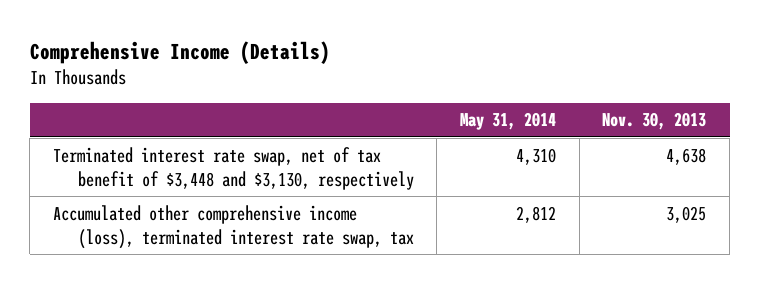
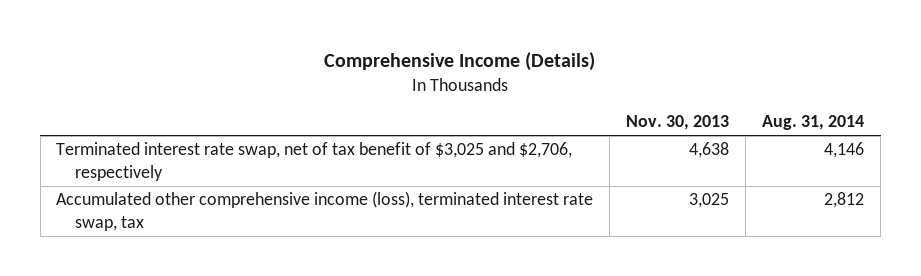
[460,112,557,131] May 31, 2014 -> none
none -> [762,115,865,131] Aug. 31, 2014
[52,146,414,190] Terminated interest rate swap, net of tax benefit of $3,448 and $3,130, respectively -> [56,142,573,181] Terminated interest rate swap, net of tax benefit of $3,025 and $2,706, respectively

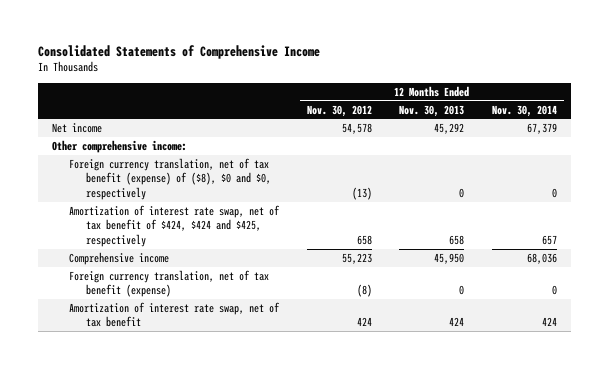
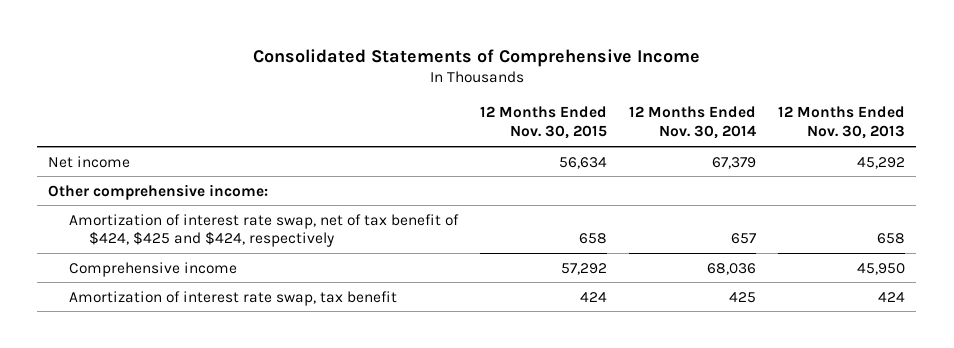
[306,104,372,117] Nov. 30, 2012 -> none
none -> [479,106,607,140] 12 Months Ended Nov. 30, 2015
[68,157,271,201] Foreign currency translation, net of tax benefit (expense) of ($8), $0 and $0, respectively -> none
[68,204,280,248] Amortization of interest rate swap, net of tax benefit of $424, $424 and $425, respectively -> [68,213,459,248] Amortization of interest rate swap, net of tax benefit of $424, $425 and $424, respectively
[68,269,269,298] Foreign currency translation, net of tax benefit (expense) -> none
[68,301,280,328] Amortization of interest rate swap, net of tax benefit -> [68,290,397,306] Amortization of interest rate swap, tax benefit
[542,317,558,327] 424 -> [729,291,757,303] 425

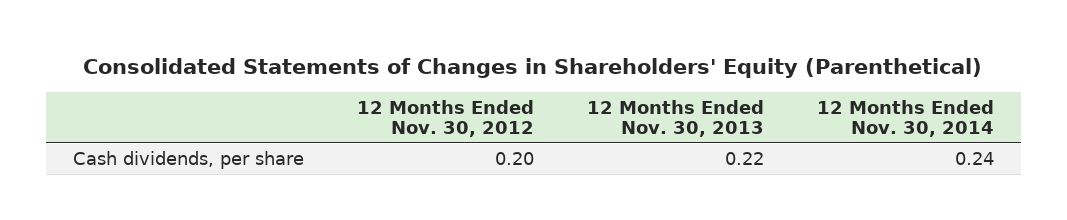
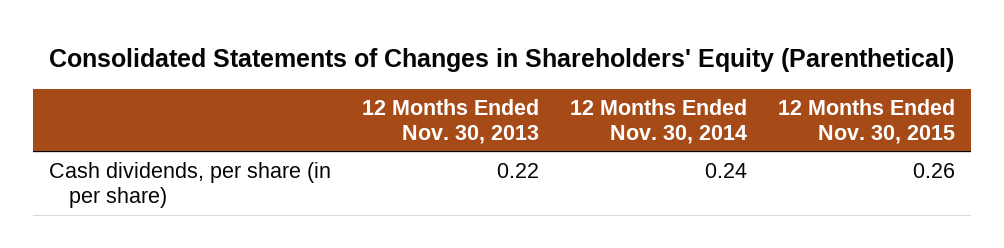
[356,99,534,138] 12 Months Ended Nov. 30, 2012 -> none
none -> [778,98,956,144] 12 Months Ended Nov. 30, 2015
[72,151,304,170] Cash dividends, per share -> [48,162,331,209] Cash dividends, per share (in per share)

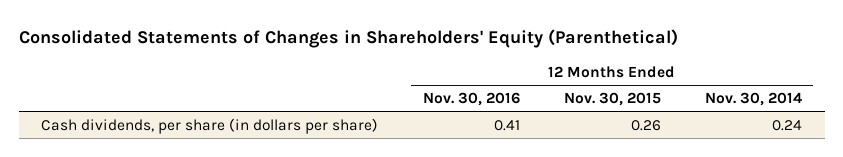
[361,98,539,144] 12 Months Ended Nov. 30, 2013 -> none
none -> [422,92,520,107] Nov. 30, 2016
[48,162,331,209] Cash dividends, per share (in per share) -> [41,118,379,135] Cash dividends, per share (in dollars per share)

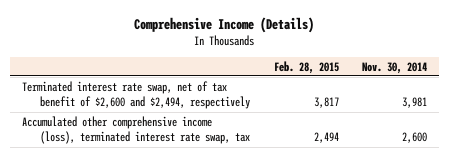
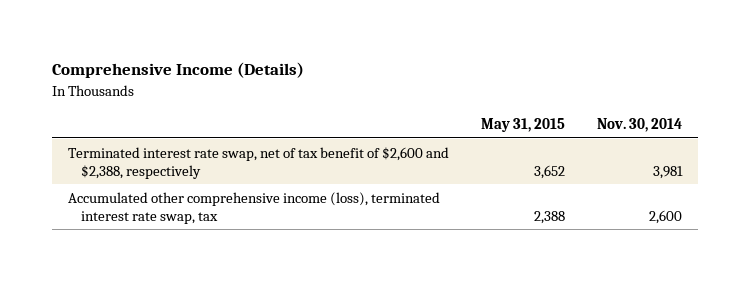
[273,60,339,74] Feb. 28, 2015 -> none
none -> [481,118,566,133] May 31, 2015
[21,80,251,110] Terminated interest rate swap, net of tax benefit of $2,600 and $2,494, respectively -> [68,146,450,179] Terminated interest rate swap, net of tax benefit of $2,600 and $2,388, respectively

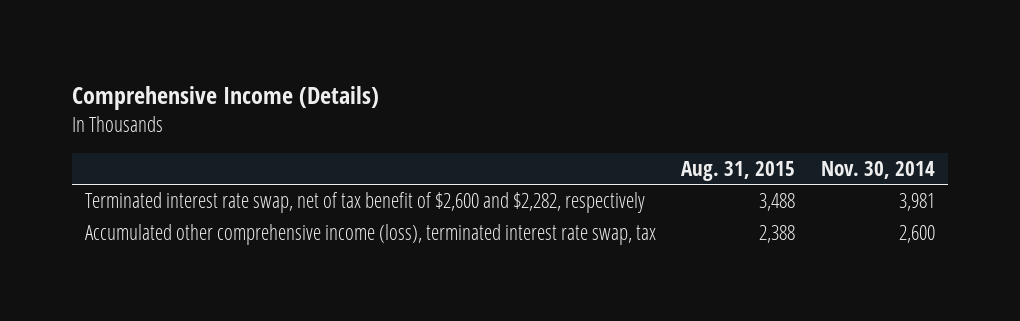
[481,118,566,133] May 31, 2015 -> none
none -> [681,160,796,181] Aug. 31, 2015
[68,146,450,179] Terminated interest rate swap, net of tax benefit of $2,600 and $2,388, respectively -> [84,192,645,214] Terminated interest rate swap, net of tax benefit of $2,600 and $2,282, respectively

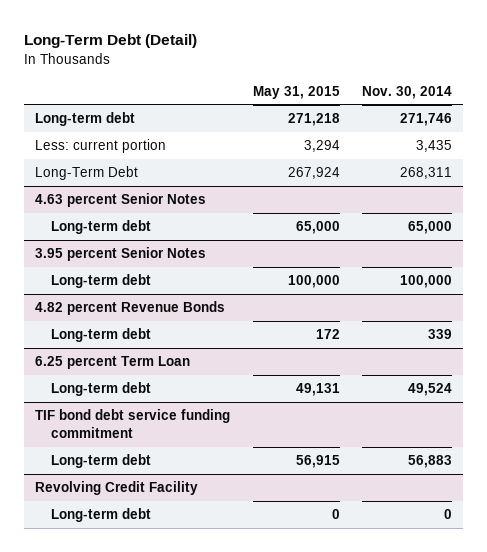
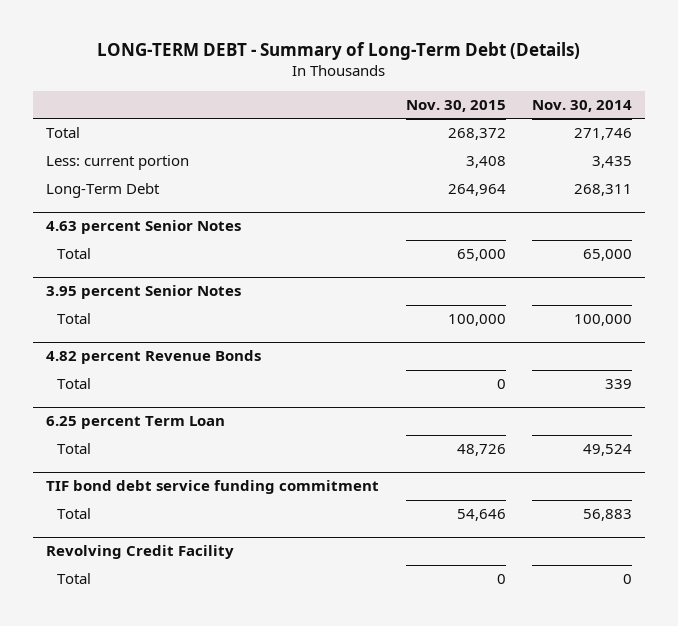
[24,34,198,49] Long-Term Debt (Detail) -> [97,41,581,60] LONG-TERM DEBT - Summary of Long-Term Debt (Details)
[252,85,340,99] May 31, 2015 -> none
none -> [405,99,506,112] Nov. 30, 2015
[35,112,136,127] Long-term debt -> [46,127,81,139] Total
[50,220,151,235] Long-term debt -> [56,248,91,260] Total
[50,274,151,289] Long-term debt -> [56,313,91,325] Total
[50,328,151,343] Long-term debt -> [56,378,91,390] Total
[50,382,151,397] Long-term debt -> [56,443,91,455] Total
[50,454,151,469] Long-term debt -> [56,508,91,520] Total
[50,508,151,523] Long-term debt -> [56,573,91,585] Total

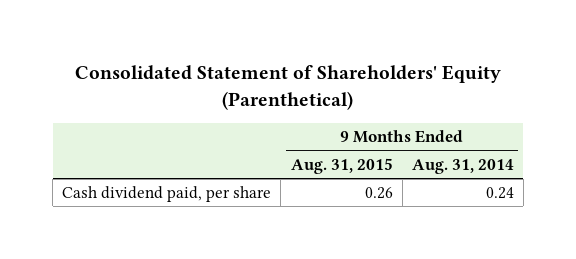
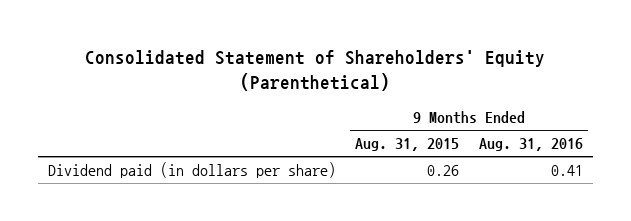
[411,158,514,174] Aug. 31, 2014 -> none
none -> [478,138,583,152] Aug. 31, 2016
[62,186,272,203] Cash dividend paid, per share -> [47,162,336,179] Dividend paid (in dollars per share)

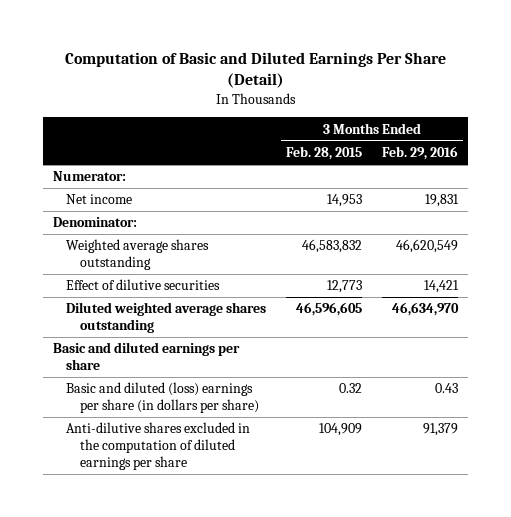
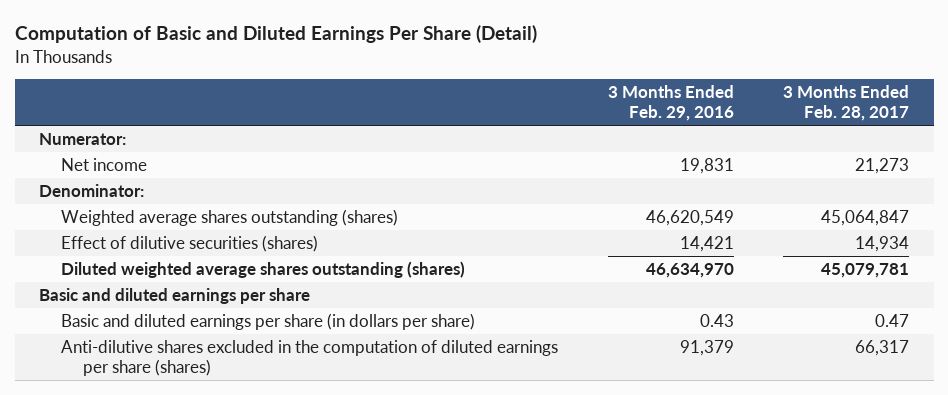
[286,146,363,161] Feb. 28, 2015 -> none
none -> [783,85,910,121] 3 Months Ended Feb. 28, 2017
[66,239,210,271] Weighted average shares outstanding -> [61,209,399,227] Weighted average shares outstanding (shares)
[66,279,221,291] Effect of dilutive securities -> [61,235,319,253] Effect of dilutive securities (shares)
[66,302,267,334] Diluted weighted average shares outstanding -> [61,261,466,279] Diluted weighted average shares outstanding (shares)
[66,382,259,414] Basic and diluted (loss) earnings per share (in dollars per share) -> [61,313,476,331] Basic and diluted earnings per share (in dollars per share)
[66,422,251,470] Anti-dilutive shares excluded in the computation of diluted earnings per share -> [61,340,559,376] Anti-dilutive shares excluded in the computation of diluted earnings per share (shares)

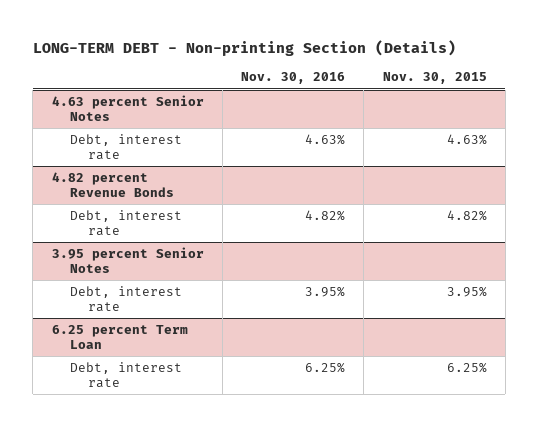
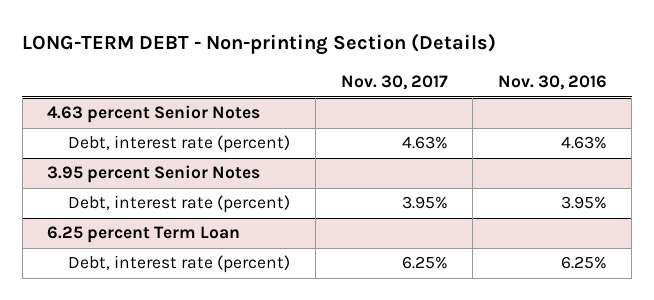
[382,72,487,85] Nov. 30, 2015 -> none
none -> [340,75,448,91] Nov. 30, 2017
[51,172,174,197] 4.82 percent Revenue Bonds -> none
[69,210,182,236] Debt, interest rate -> none
[69,134,182,160] Debt, interest rate -> [68,135,291,154] Debt, interest rate (percent)
[69,286,182,312] Debt, interest rate -> [68,195,291,214] Debt, interest rate (percent)
[69,362,182,388] Debt, interest rate -> [68,255,291,274] Debt, interest rate (percent)

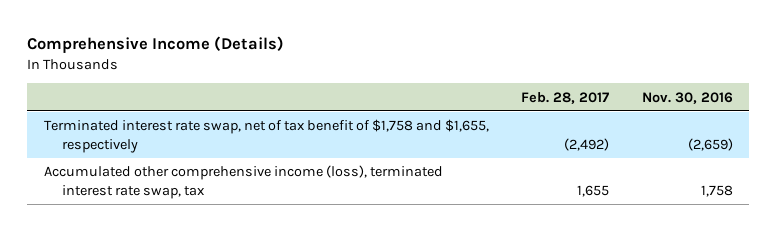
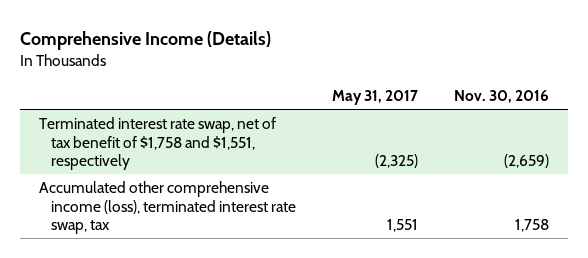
[521,91,610,104] Feb. 28, 2017 -> none
none -> [332,89,419,105] May 31, 2017
[43,119,489,153] Terminated interest rate swap, net of tax benefit of $1,758 and $1,655, respectively -> [38,117,276,170] Terminated interest rate swap, net of tax benefit of $1,758 and $1,551, respectively

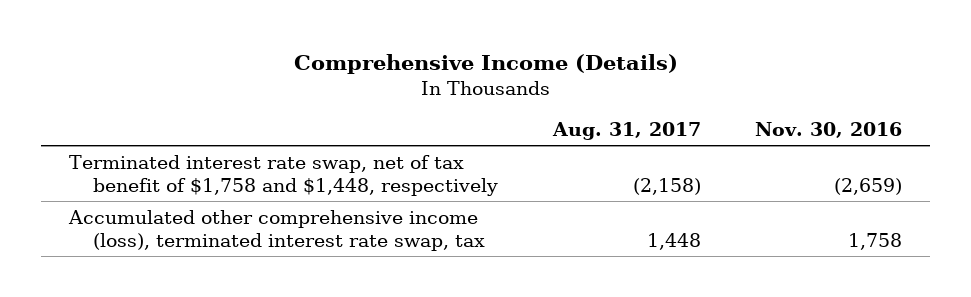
[332,89,419,105] May 31, 2017 -> none
none -> [551,121,701,140] Aug. 31, 2017
[38,117,276,170] Terminated interest rate swap, net of tax benefit of $1,758 and $1,551, respectively -> [68,154,499,197] Terminated interest rate swap, net of tax benefit of $1,758 and $1,448, respectively

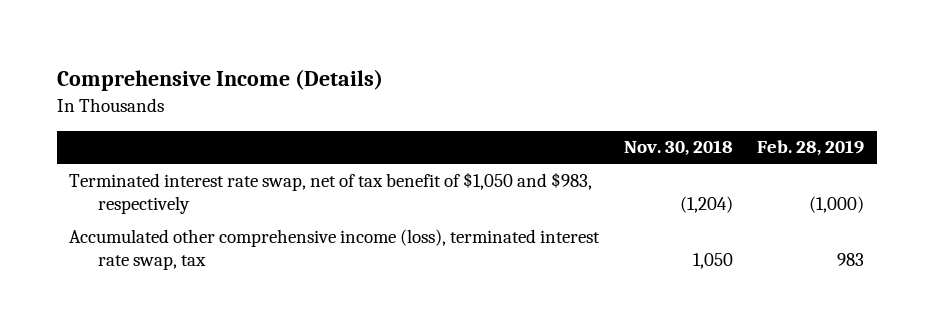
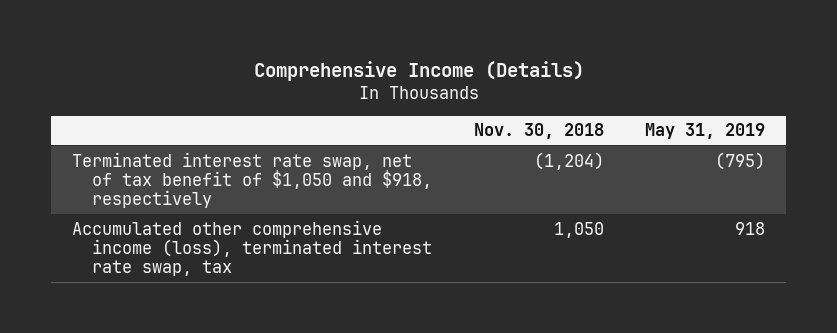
[757,140,865,157] Feb. 28, 2019 -> none
none -> [645,123,766,140] May 31, 2019
[68,171,592,214] Terminated interest rate swap, net of tax benefit of $1,050 and $983, respectively -> [72,151,433,209] Terminated interest rate swap, net of tax benefit of $1,050 and $918, respectively

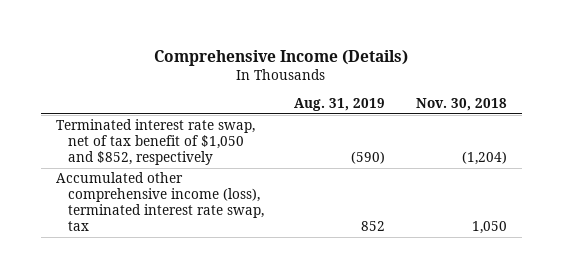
[645,123,766,140] May 31, 2019 -> none
none -> [294,98,386,112] Aug. 31, 2019
[72,151,433,209] Terminated interest rate swap, net of tax benefit of $1,050 and $918, respectively -> [56,119,256,166] Terminated interest rate swap, net of tax benefit of $1,050 and $852, respectively

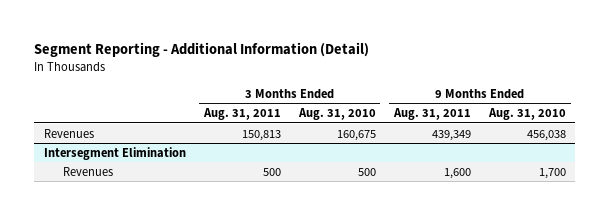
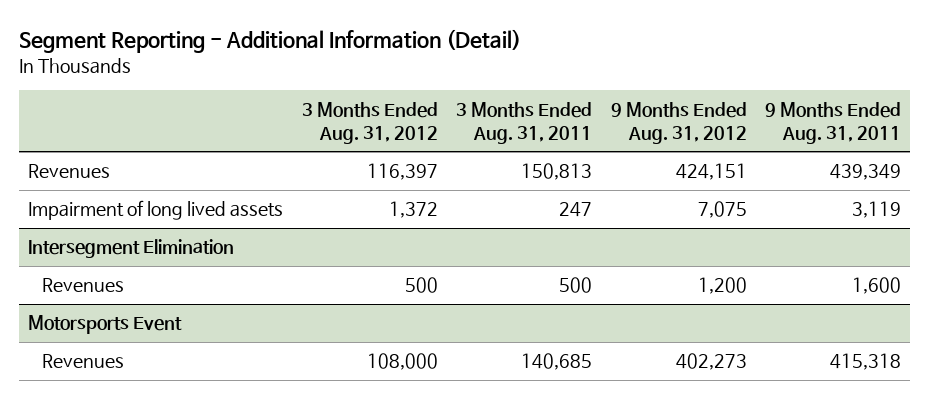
[297,108,376,121] Aug. 31, 2010 -> none
[488,108,567,121] Aug. 31, 2010 -> none
none -> [301,101,438,145] 3 Months Ended Aug. 31, 2012
none -> [610,101,747,145] 9 Months Ended Aug. 31, 2012
none -> [28,200,284,221] Impairment of long lived assets
none -> [28,315,183,335] Motorsports Event
none -> [42,354,125,369] Revenues

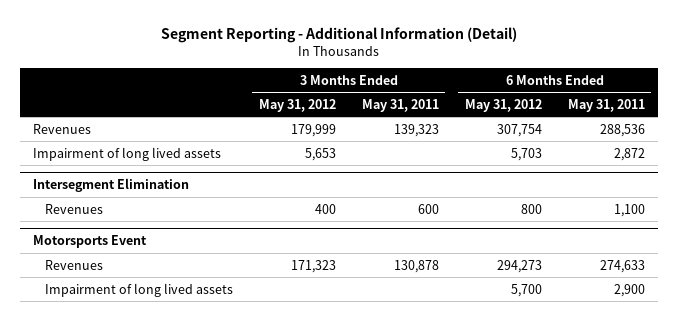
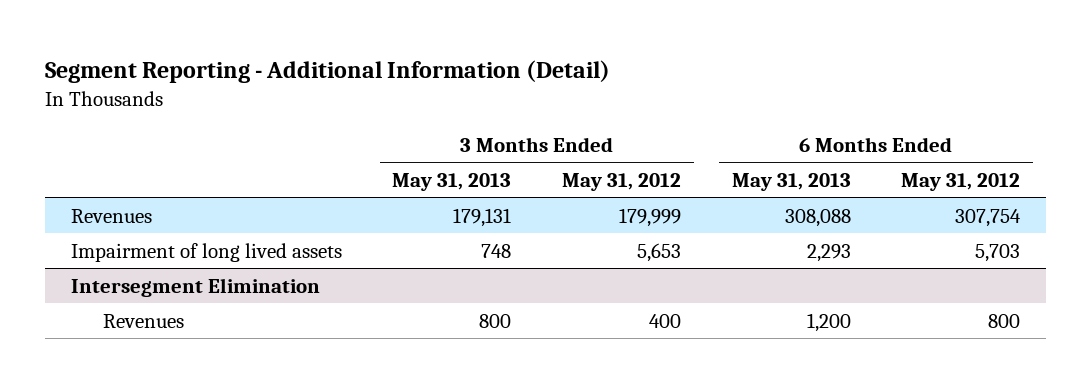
[361,98,439,112] May 31, 2011 -> none
[567,98,645,112] May 31, 2011 -> none
none -> [392,172,512,191] May 31, 2013
none -> [731,172,851,191] May 31, 2013
[32,235,147,249] Motorsports Event -> none
[44,259,103,270] Revenues -> none
[44,282,233,297] Impairment of long lived assets -> none

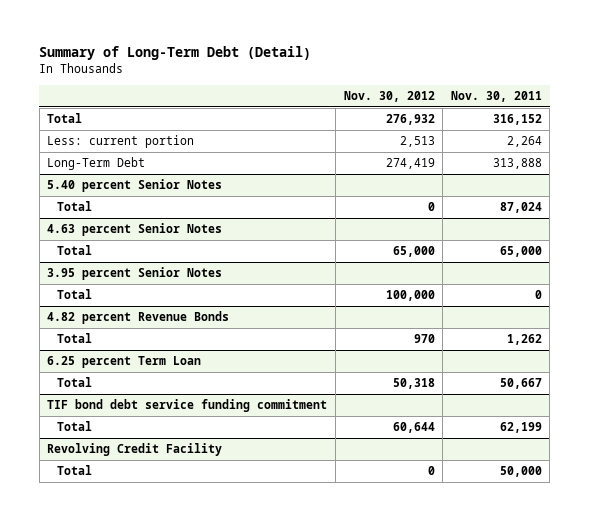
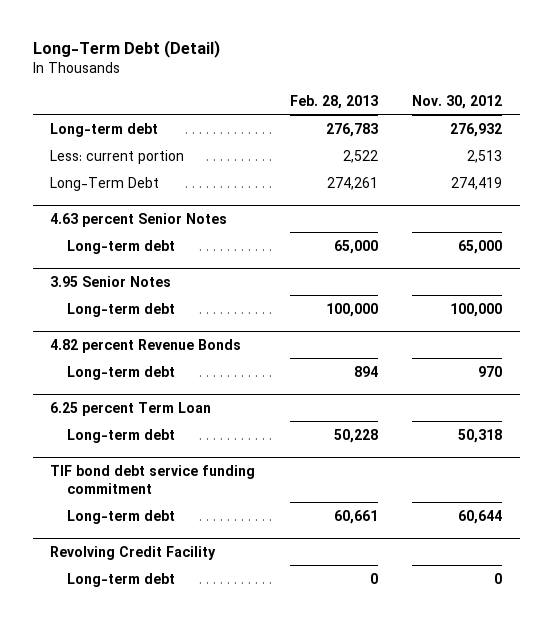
[39,46,312,61] Summary of Long-Term Debt (Detail) -> [32,40,220,59] Long-Term Debt (Detail)
[450,90,542,102] Nov. 30, 2011 -> none
none -> [289,94,378,109] Feb. 28, 2013
[47,113,83,124] Total -> [49,122,158,137] Long-term debt
[47,179,223,193] 5.40 percent Senior Notes -> none
[57,201,93,212] Total -> none
[57,245,93,256] Total -> [67,239,176,254] Long-term debt
[47,267,223,281] 3.95 percent Senior Notes -> [49,275,171,287] 3.95 Senior Notes
[57,289,93,300] Total -> [67,302,176,317] Long-term debt
[57,333,93,344] Total -> [67,365,176,380] Long-term debt
[57,377,93,388] Total -> [67,428,176,443] Long-term debt
[57,421,93,432] Total -> [67,509,176,524] Long-term debt
[57,465,93,476] Total -> [67,572,176,587] Long-term debt

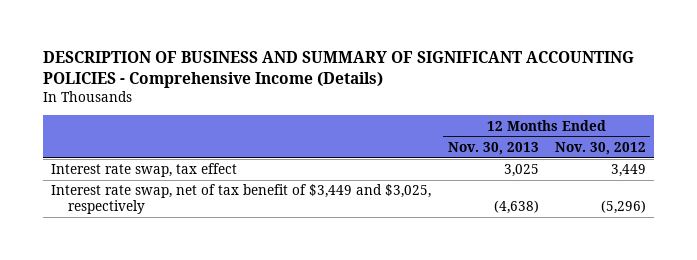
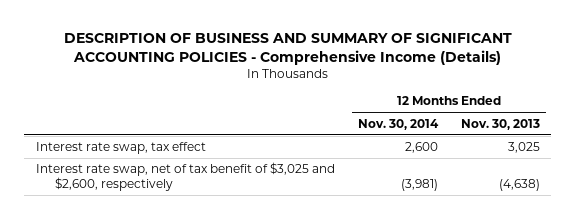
[555,141,647,155] Nov. 30, 2012 -> none
none -> [357,118,439,130] Nov. 30, 2014
[50,184,431,215] Interest rate swap, net of tax benefit of $3,449 and $3,025, respectively -> [35,162,335,192] Interest rate swap, net of tax benefit of $3,025 and $2,600, respectively

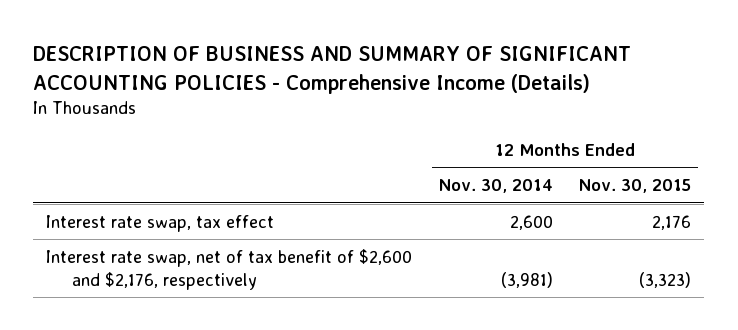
[460,118,540,130] Nov. 30, 2013 -> none
none -> [579,179,692,194] Nov. 30, 2015
[35,162,335,192] Interest rate swap, net of tax benefit of $3,025 and $2,600, respectively -> [46,248,413,290] Interest rate swap, net of tax benefit of $2,600 and $2,176, respectively

